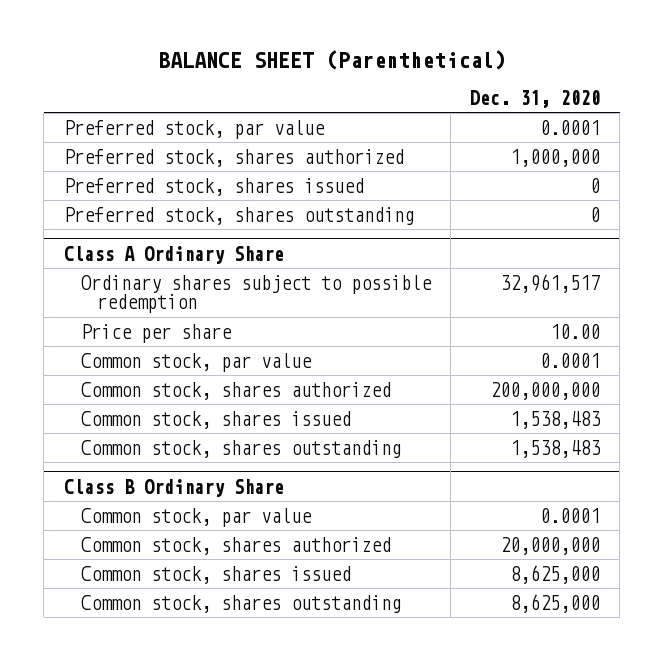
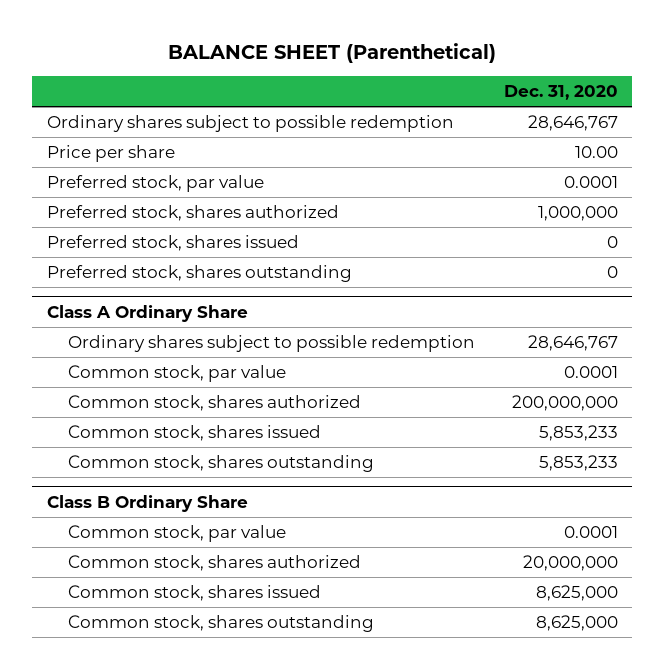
none -> [46,115,454,133] Ordinary shares subject to possible redemption
none -> [46,145,175,163] Price per share
[80,323,232,343] Price per share -> none
[500,273,601,293] 32,961,517 -> [527,335,618,352] 28,646,767
[510,410,602,429] 1,538,483 -> [538,425,618,442] 5,853,233
[510,439,602,458] 1,538,483 -> [538,455,618,472] 5,853,233

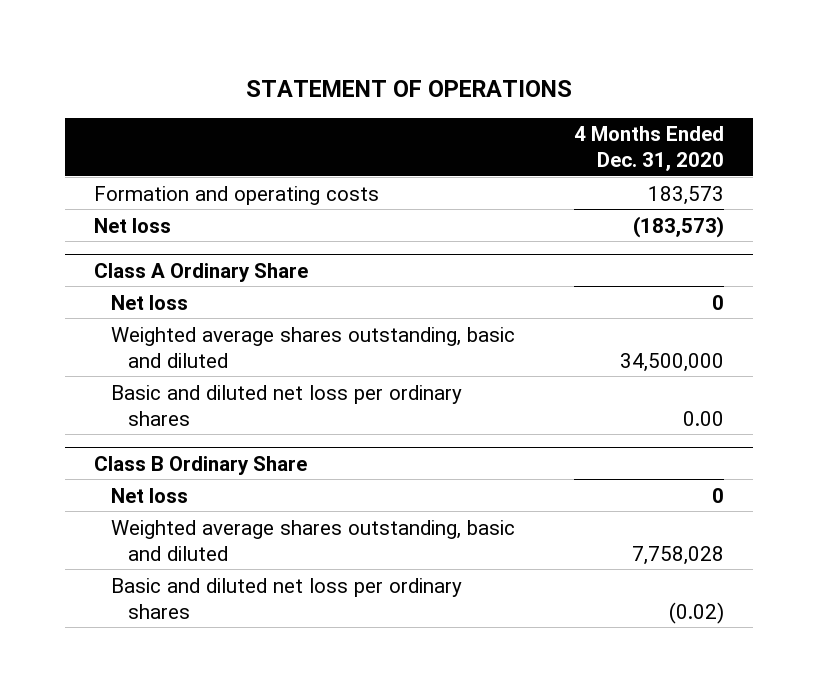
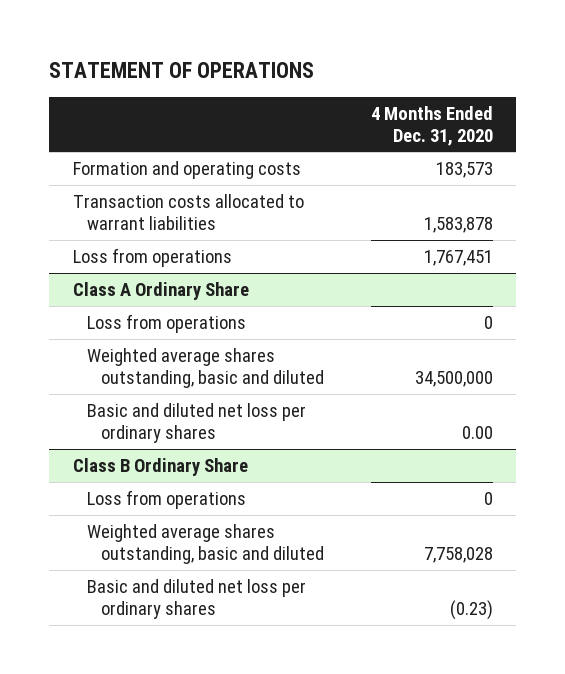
none -> [72,193,304,231] Transaction costs allocated to warrant liabilities
[94,217,172,233] Net loss -> [72,247,232,267] Loss from operations
[632,215,724,238] (183,573) -> [423,249,493,266] 1,767,451
[111,294,189,310] Net loss -> [86,313,246,333] Loss from operations
[111,487,189,503] Net loss -> [86,489,246,509] Loss from operations
[668,601,724,624] (0.02) -> [449,600,493,621] (0.23)

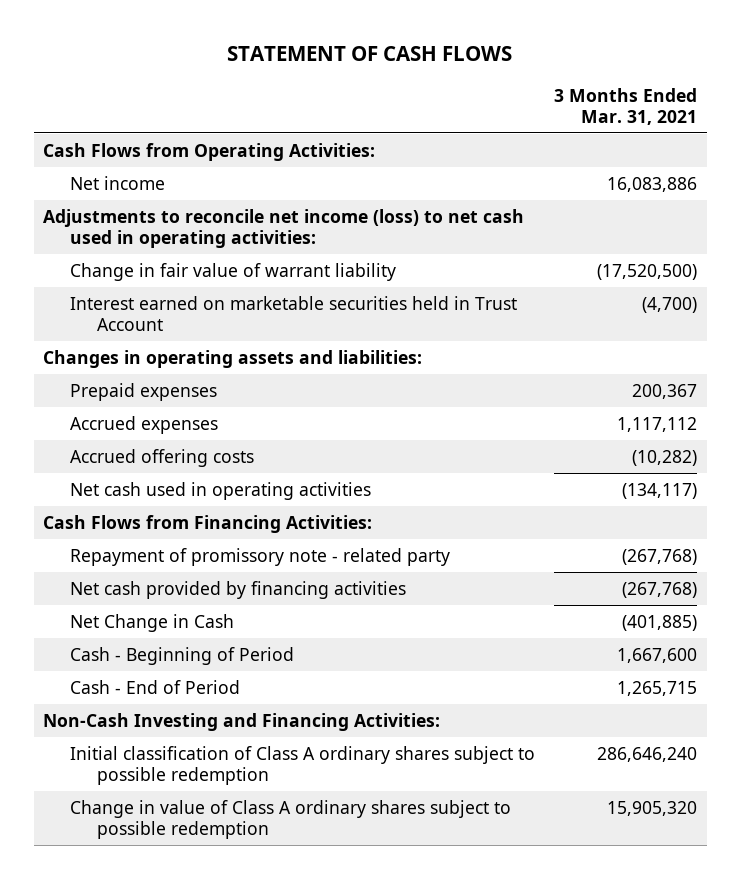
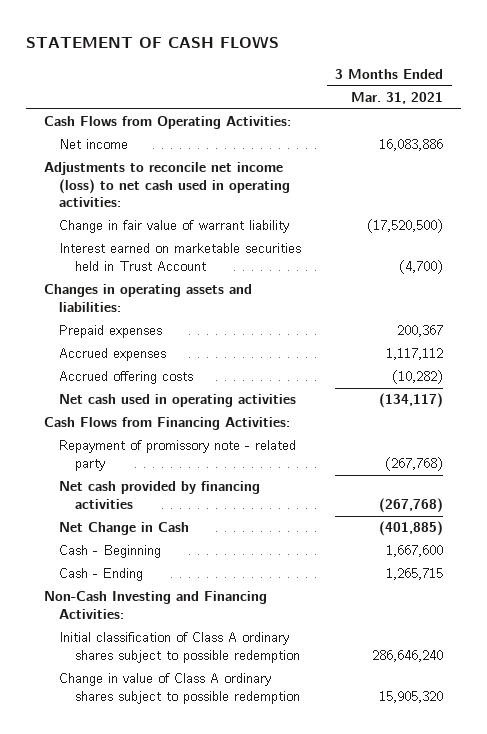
[70,646,295,665] Cash - Beginning of Period -> [59,545,162,559] Cash - Beginning
[70,679,241,694] Cash - End of Period -> [59,568,144,582] Cash - Ending

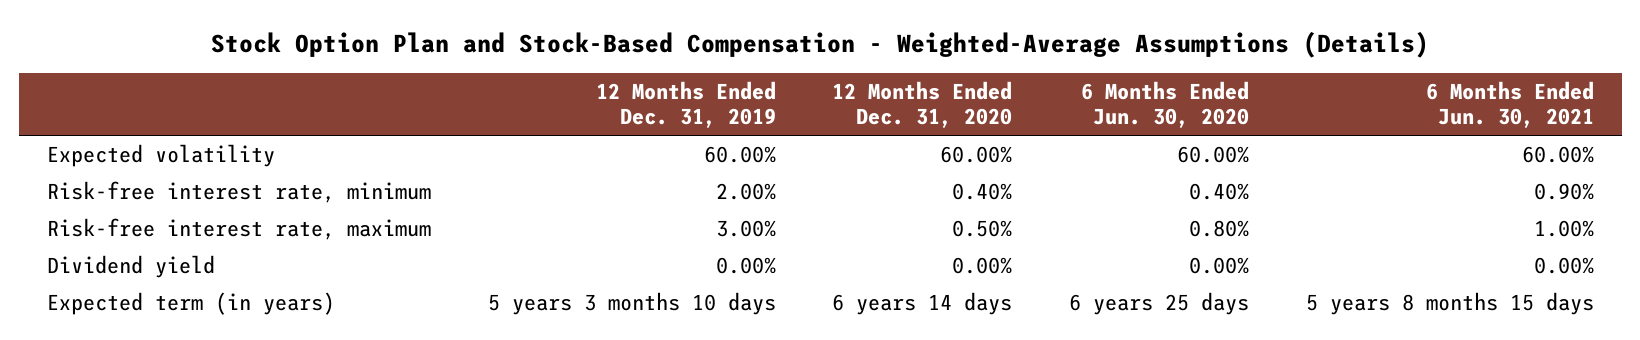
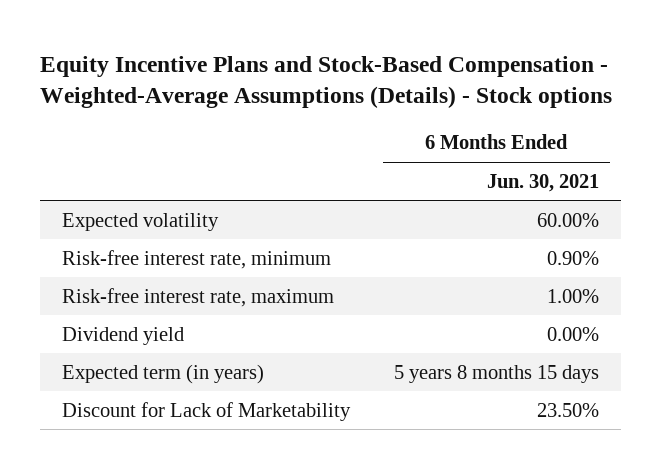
[211,30,1430,58] Stock Option Plan and Stock-Based Compensation - Weighted-Average Assumptions (Details) -> [40,55,613,109] Equity Incentive Plans and Stock-Based Compensation - Weighted-Average Assumptions (Details) - Stock options
[595,80,776,129] 12 Months Ended Dec. 31, 2019 -> none
[832,80,1013,129] 12 Months Ended Dec. 31, 2020 -> none
[1080,80,1249,129] 6 Months Ended Jun. 30, 2020 -> none
none -> [62,401,352,421] Discount for Lack of Marketability

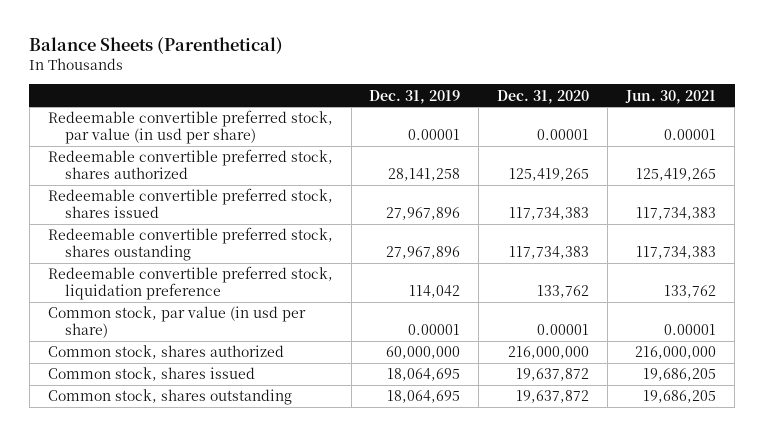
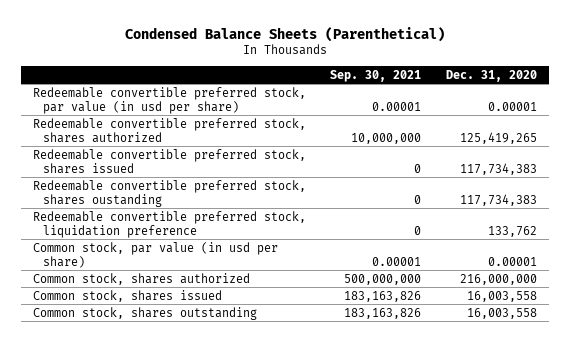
[29,37,284,55] Balance Sheets (Parenthetical) -> [124,26,445,42] Condensed Balance Sheets (Parenthetical)
[369,89,461,104] Dec. 31, 2019 -> none
[625,89,717,104] Jun. 30, 2021 -> none
none -> [330,69,422,82] Sep. 30, 2021
[516,368,590,382] 19,637,872 -> [466,290,537,302] 16,003,558
[516,390,590,404] 19,637,872 -> [466,307,537,319] 16,003,558

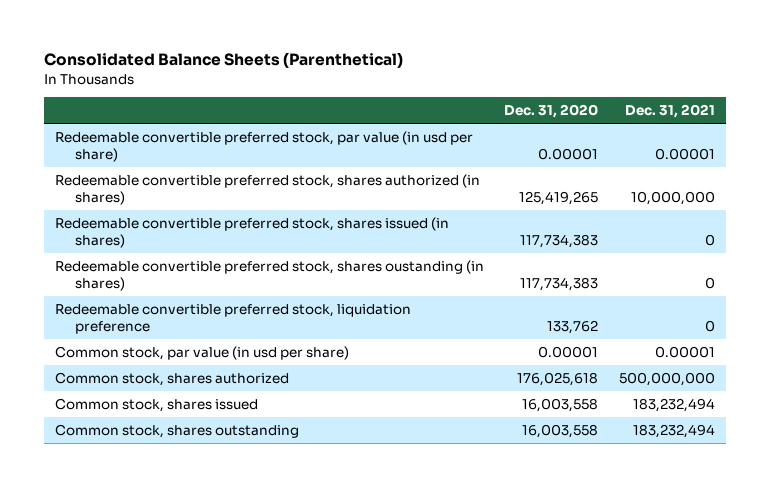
[124,26,445,42] Condensed Balance Sheets (Parenthetical) -> [44,52,404,69] Consolidated Balance Sheets (Parenthetical)
[330,69,422,82] Sep. 30, 2021 -> none
none -> [625,104,716,119] Dec. 31, 2021
[32,117,306,143] Redeemable convertible preferred stock, shares authorized -> [54,174,480,205] Redeemable convertible preferred stock, shares authorized (in shares)
[32,148,306,174] Redeemable convertible preferred stock, shares issued -> [54,217,449,248] Redeemable convertible preferred stock, shares issued (in shares)
[32,179,306,207] Redeemable convertible preferred stock, shares oustanding -> [54,260,484,291] Redeemable convertible preferred stock, shares oustanding (in shares)
[459,273,537,285] 216,000,000 -> [517,372,599,387] 176,025,618

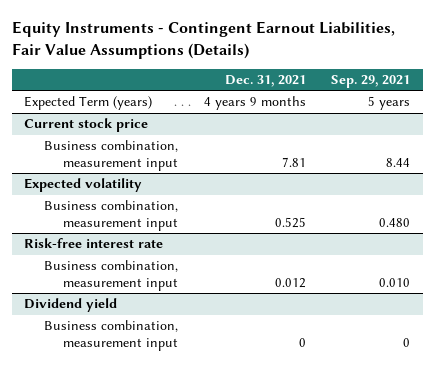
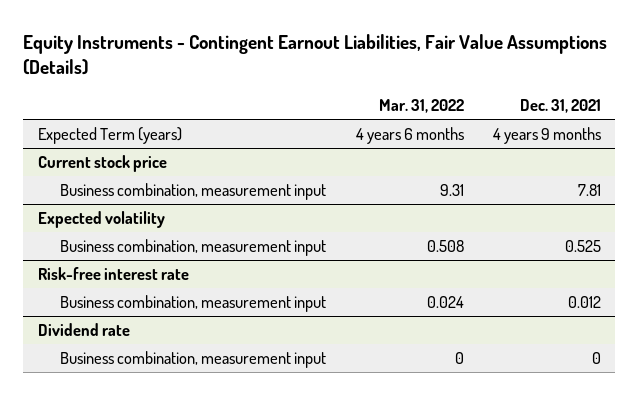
[331,75,411,89] Sep. 29, 2021 -> none
none -> [378,98,464,113] Mar. 31, 2022
[24,298,118,313] Dividend yield -> [37,323,130,337] Dividend rate

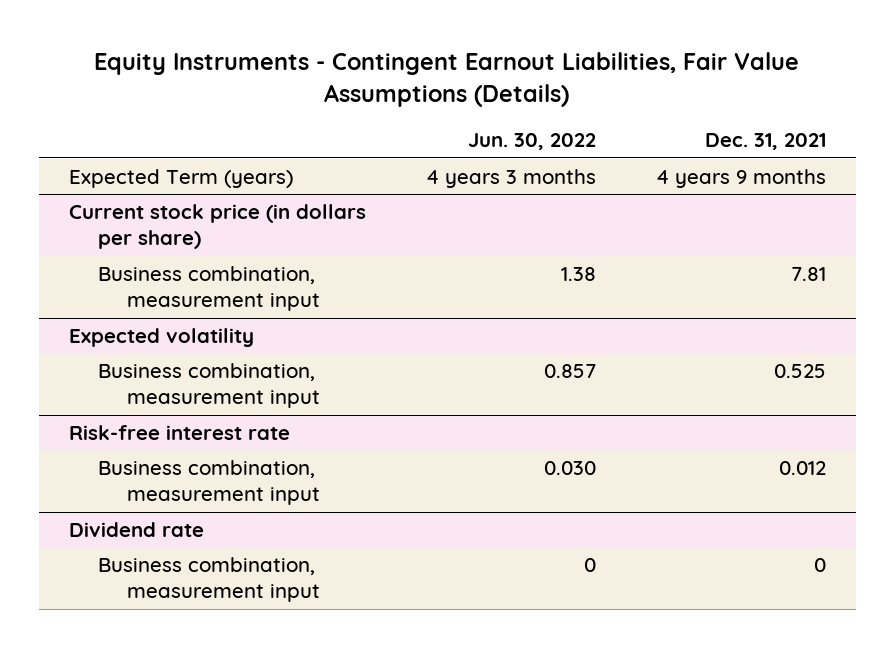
[378,98,464,113] Mar. 31, 2022 -> none
none -> [467,133,596,151] Jun. 30, 2022
[37,155,167,173] Current stock price -> [68,203,366,250] Current stock price (in dollars per share)

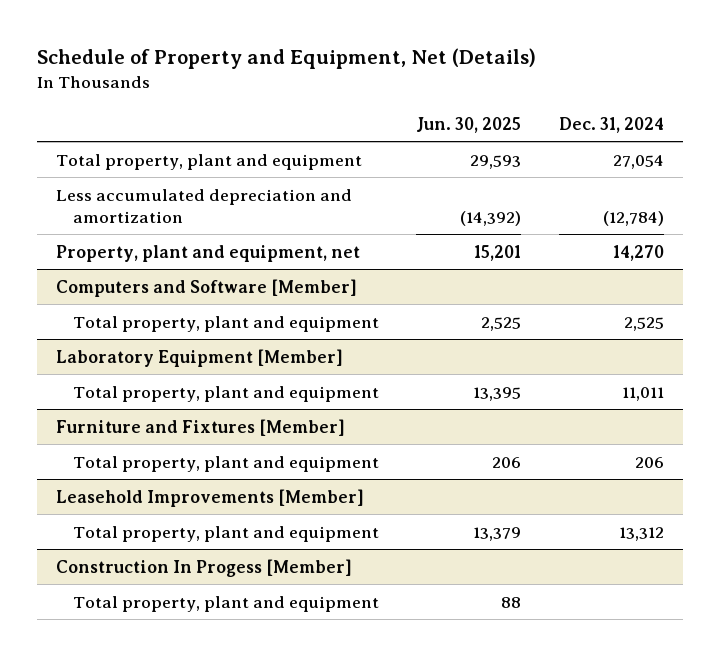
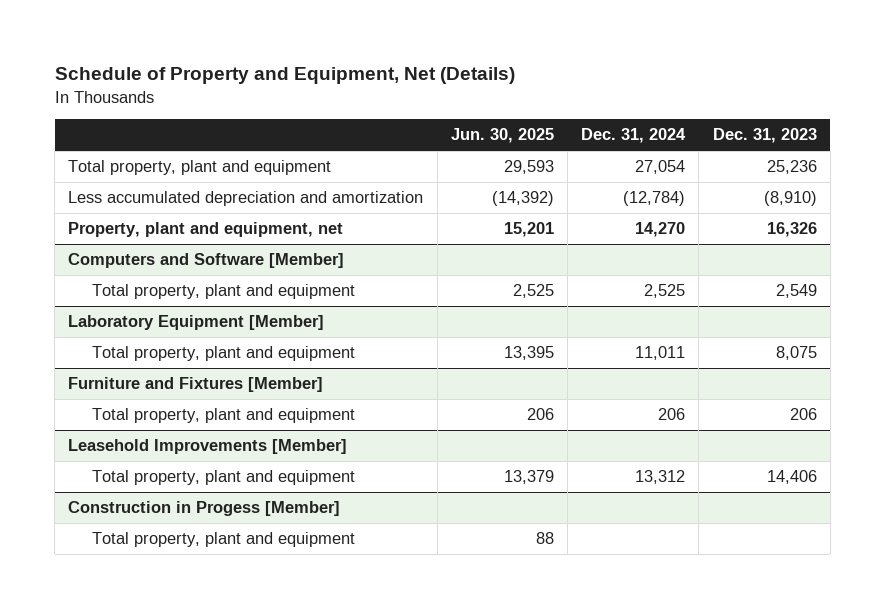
none -> [712,128,817,144] Dec. 31, 2023
[55,558,352,577] Construction In Progess [Member] -> [68,501,341,517] Construction in Progess [Member]

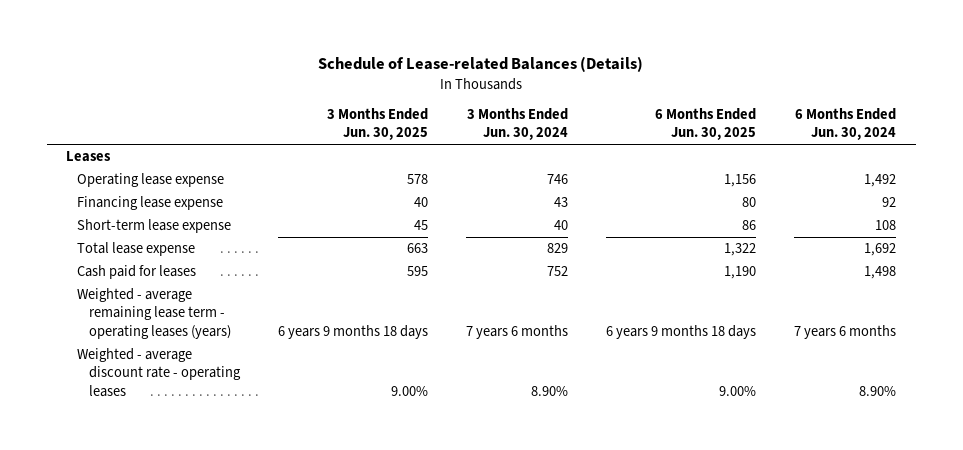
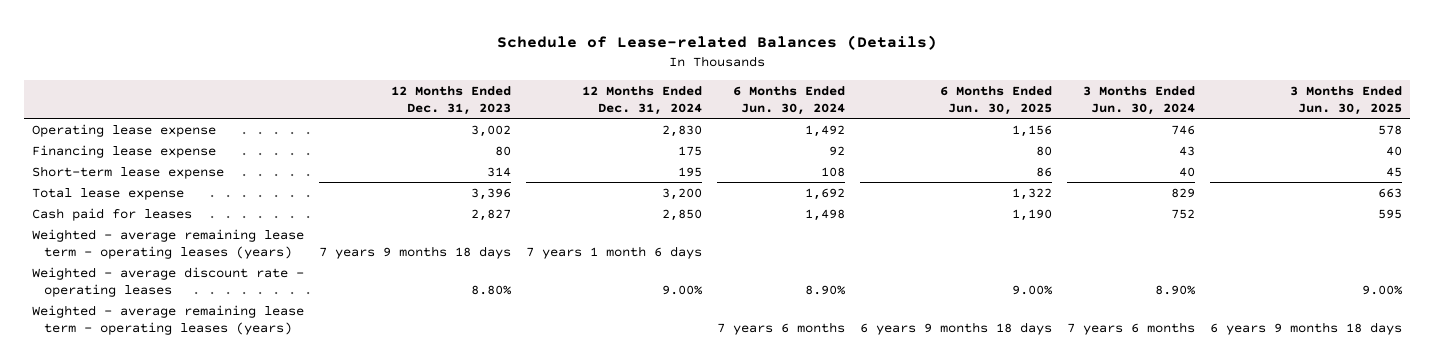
none -> [391,85,512,115] 12 Months Ended Dec. 31, 2023
none -> [582,85,703,115] 12 Months Ended Dec. 31, 2024
[66,151,112,163] Leases -> none
none -> [31,228,304,259] Weighted - average remaining lease term - operating leases (years)
[77,288,231,339] Weighted - average remaining lease term - operating leases (years) -> [31,304,304,335] Weighted - average remaining lease term - operating leases (years)

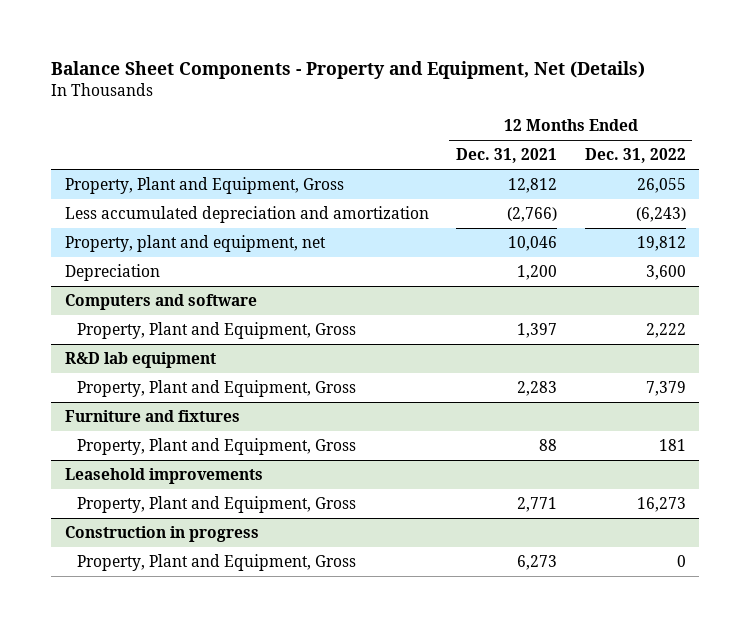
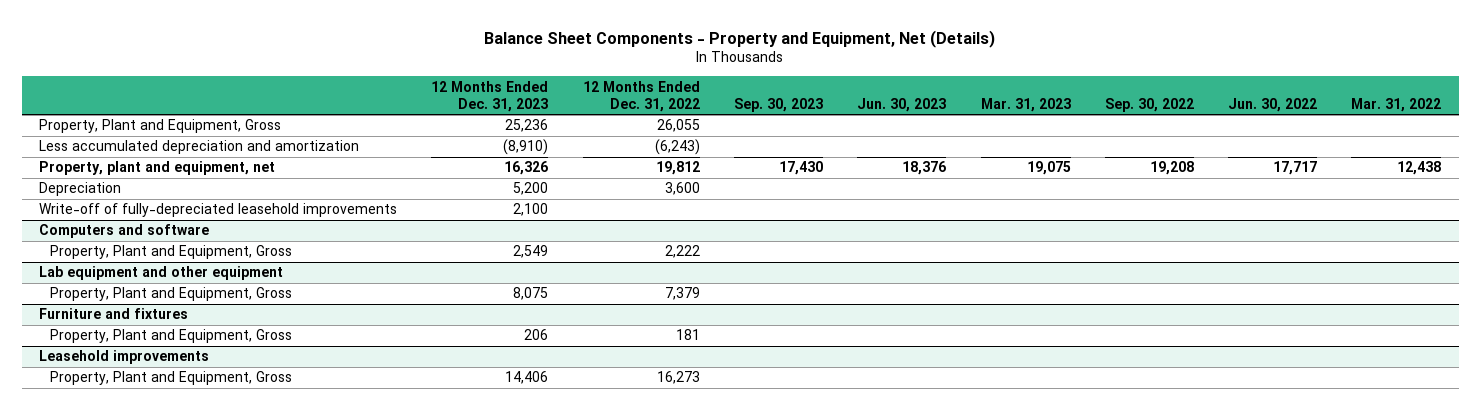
[456,148,558,164] Dec. 31, 2021 -> none
none -> [431,80,549,112] 12 Months Ended Dec. 31, 2023
none -> [733,97,823,112] Sep. 30, 2023
none -> [857,97,947,112] Jun. 30, 2023
none -> [980,97,1071,112] Mar. 31, 2023
none -> [1104,97,1194,112] Sep. 30, 2022
none -> [1228,97,1318,112] Jun. 30, 2022
none -> [1351,97,1442,112] Mar. 31, 2022
none -> [39,203,398,218] Write-off of fully-depreciated leasehold improvements
[64,352,216,369] R&D lab equipment -> [39,266,284,281] Lab equipment and other equipment
[64,526,259,543] Construction in progress -> none
[77,554,357,572] Property, Plant and Equipment, Gross -> none

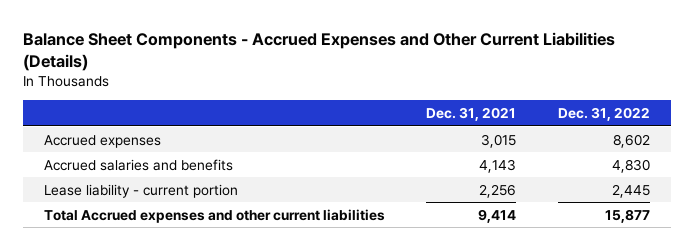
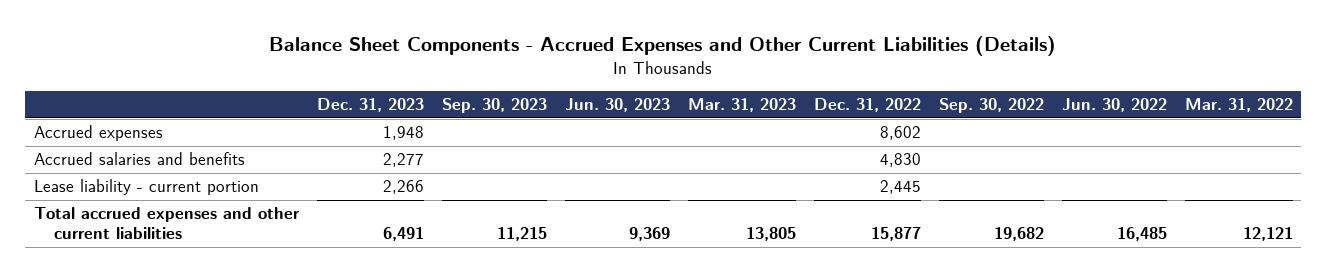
[426,107,517,122] Dec. 31, 2021 -> none
none -> [317,98,425,113] Dec. 31, 2023
none -> [442,98,548,114] Sep. 30, 2023
none -> [565,98,671,113] Jun. 30, 2023
none -> [687,98,796,113] Mar. 31, 2023
none -> [938,98,1044,114] Sep. 30, 2022
none -> [1061,98,1167,113] Jun. 30, 2022
none -> [1184,98,1293,113] Mar. 31, 2022
[43,208,385,223] Total Accrued expenses and other current liabilities -> [34,207,301,240] Total accrued expenses and other current liabilities

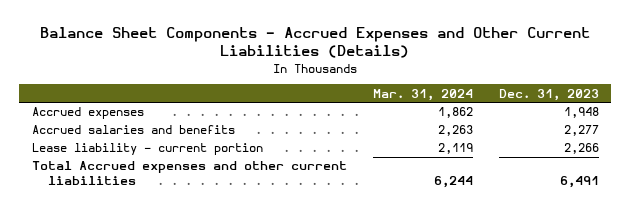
[442,98,548,114] Sep. 30, 2023 -> none
[565,98,671,113] Jun. 30, 2023 -> none
[687,98,796,113] Mar. 31, 2023 -> none
[813,98,921,113] Dec. 31, 2022 -> none
[938,98,1044,114] Sep. 30, 2022 -> none
[1061,98,1167,113] Jun. 30, 2022 -> none
[1184,98,1293,113] Mar. 31, 2022 -> none
none -> [372,88,473,101] Mar. 31, 2024
[34,207,301,240] Total accrued expenses and other current liabilities -> [32,161,348,185] Total Accrued expenses and other current liabilities

